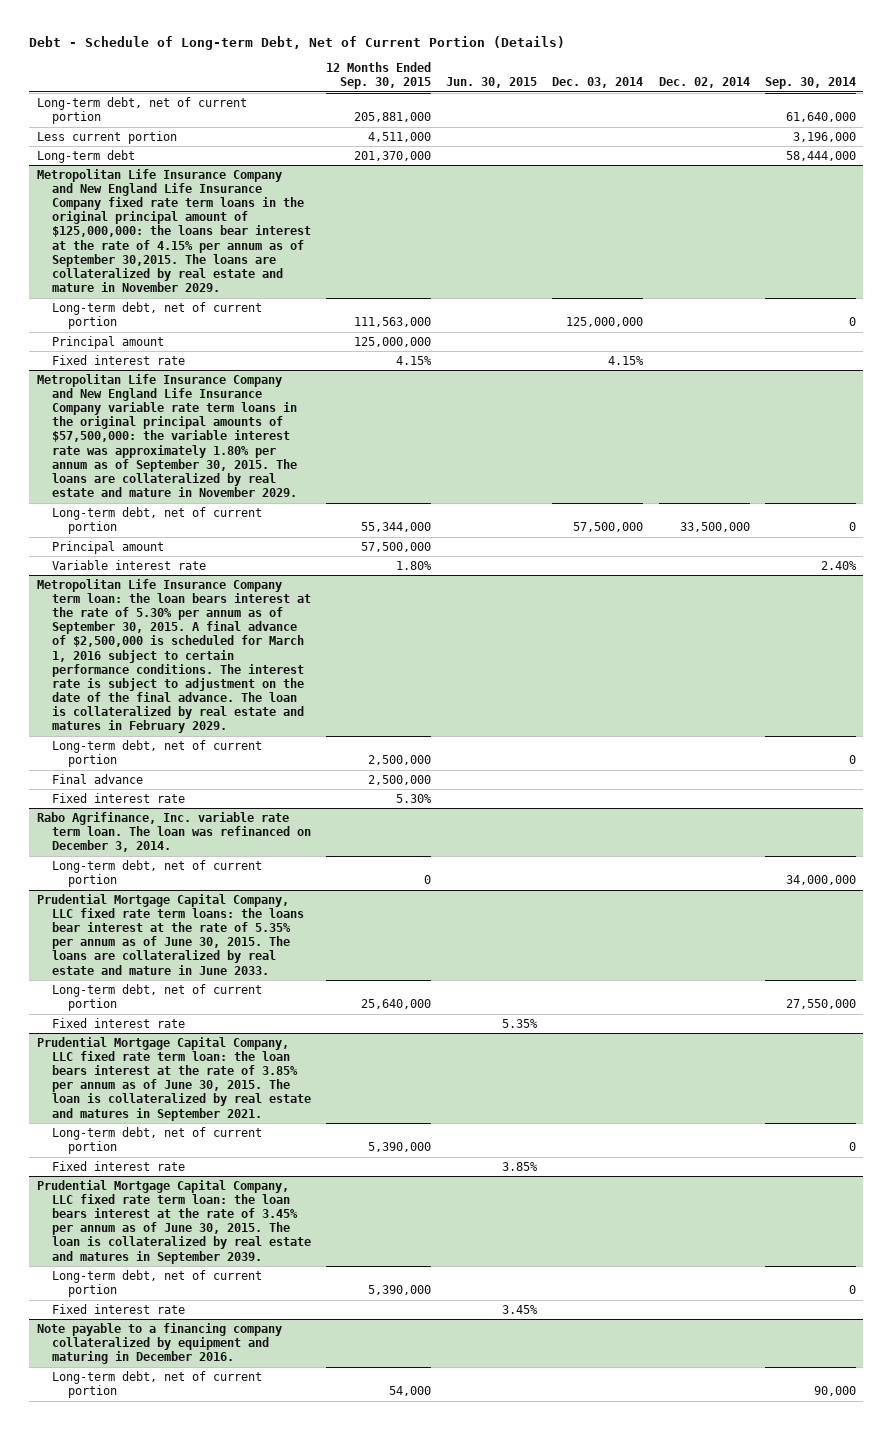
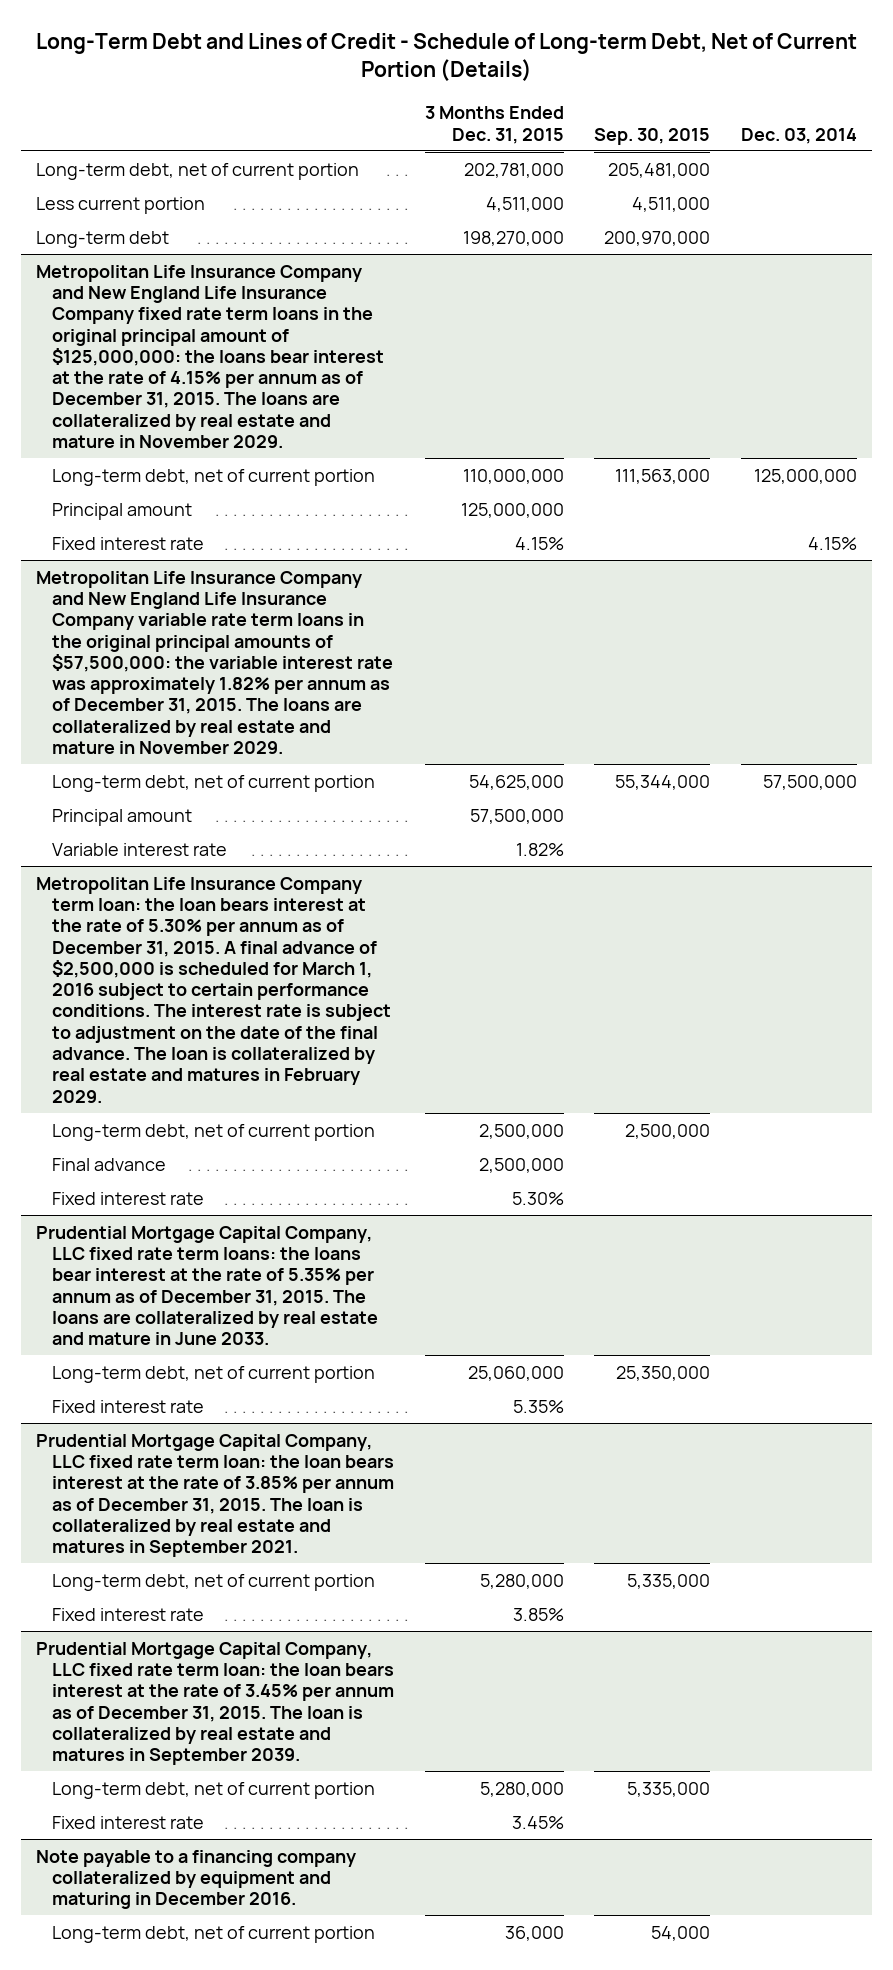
[29,35,566,50] Debt - Schedule of Long-term Debt, Net of Current Portion (Details) -> [35,33,857,82] Long-Term Debt and Lines of Credit - Schedule of Long-term Debt, Net of Current Portion (Details)
[326,62,432,90] 12 Months Ended Sep. 30, 2015 -> none
[446,77,538,89] Jun. 30, 2015 -> none
[658,77,750,89] Dec. 02, 2014 -> none
[764,77,856,90] Sep. 30, 2014 -> none
none -> [424,106,564,144] 3 Months Ended Dec. 31, 2015
none -> [594,127,711,145] Sep. 30, 2015
[36,168,312,293] Metropolitan Life Insurance Company and New England Life Insurance Company fixed rate term loans in the original principal amount of $125,000,000: the loans bear interest at the rate of 4.15% per annum as of September 30,2015. The loans are collateralized by real estate and mature in November 2029. -> [36,264,384,449] Metropolitan Life Insurance Company and New England Life Insurance Company fixed rate term loans in the original principal amount of $125,000,000: the loans bear interest at the rate of 4.15% per annum as of December 31, 2015. The loans are collateralized by real estate and mature in November 2029.
[36,373,298,498] Metropolitan Life Insurance Company and New England Life Insurance Company variable rate term loans in the original principal amounts of $57,500,000: the variable interest rate was approximately 1.80% per annum as of September 30, 2015. The loans are collateralized by real estate and mature in November 2029. -> [36,570,393,755] Metropolitan Life Insurance Company and New England Life Insurance Company variable rate term loans in the original principal amounts of $57,500,000: the variable interest rate was approximately 1.82% per annum as of December 31, 2015. The loans are collateralized by real estate and mature in November 2029.
[36,578,312,734] Metropolitan Life Insurance Company term loan: the loan bears interest at the rate of 5.30% per annum as of September 30, 2015. A final advance of $2,500,000 is scheduled for March 1, 2016 subject to certain performance conditions. The interest rate is subject to adjustment on the date of the final advance. The loan is collateralized by real estate and matures in February 2029. -> [36,876,391,1103] Metropolitan Life Insurance Company term loan: the loan bears interest at the rate of 5.30% per annum as of December 31, 2015. A final advance of $2,500,000 is scheduled for March 1, 2016 subject to certain performance conditions. The interest rate is subject to adjustment on the date of the final advance. The loan is collateralized by real estate and matures in February 2029.
[36,811,312,853] Rabo Agrifinance, Inc. variable rate term loan. The loan was refinanced on December 3, 2014. -> none
[52,859,263,887] Long-term debt, net of current portion -> none
[36,893,305,975] Prudential Mortgage Capital Company, LLC fixed rate term loans: the loans bear interest at the rate of 5.35% per annum as of June 30, 2015. The loans are collateralized by real estate and mature in June 2033. -> [36,1225,378,1346] Prudential Mortgage Capital Company, LLC fixed rate term loans: the loans bear interest at the rate of 5.35% per annum as of December 31, 2015. The loans are collateralized by real estate and mature in June 2033.
[36,1036,312,1121] Prudential Mortgage Capital Company, LLC fixed rate term loan: the loan bears interest at the rate of 3.85% per annum as of June 30, 2015. The loan is collateralized by real estate and matures in September 2021. -> [36,1433,394,1558] Prudential Mortgage Capital Company, LLC fixed rate term loan: the loan bears interest at the rate of 3.85% per annum as of December 31, 2015. The loan is collateralized by real estate and matures in September 2021.
[36,1179,312,1264] Prudential Mortgage Capital Company, LLC fixed rate term loan: the loan bears interest at the rate of 3.45% per annum as of June 30, 2015. The loan is collateralized by real estate and matures in September 2039. -> [36,1641,394,1766] Prudential Mortgage Capital Company, LLC fixed rate term loan: the loan bears interest at the rate of 3.45% per annum as of December 31, 2015. The loan is collateralized by real estate and matures in September 2039.

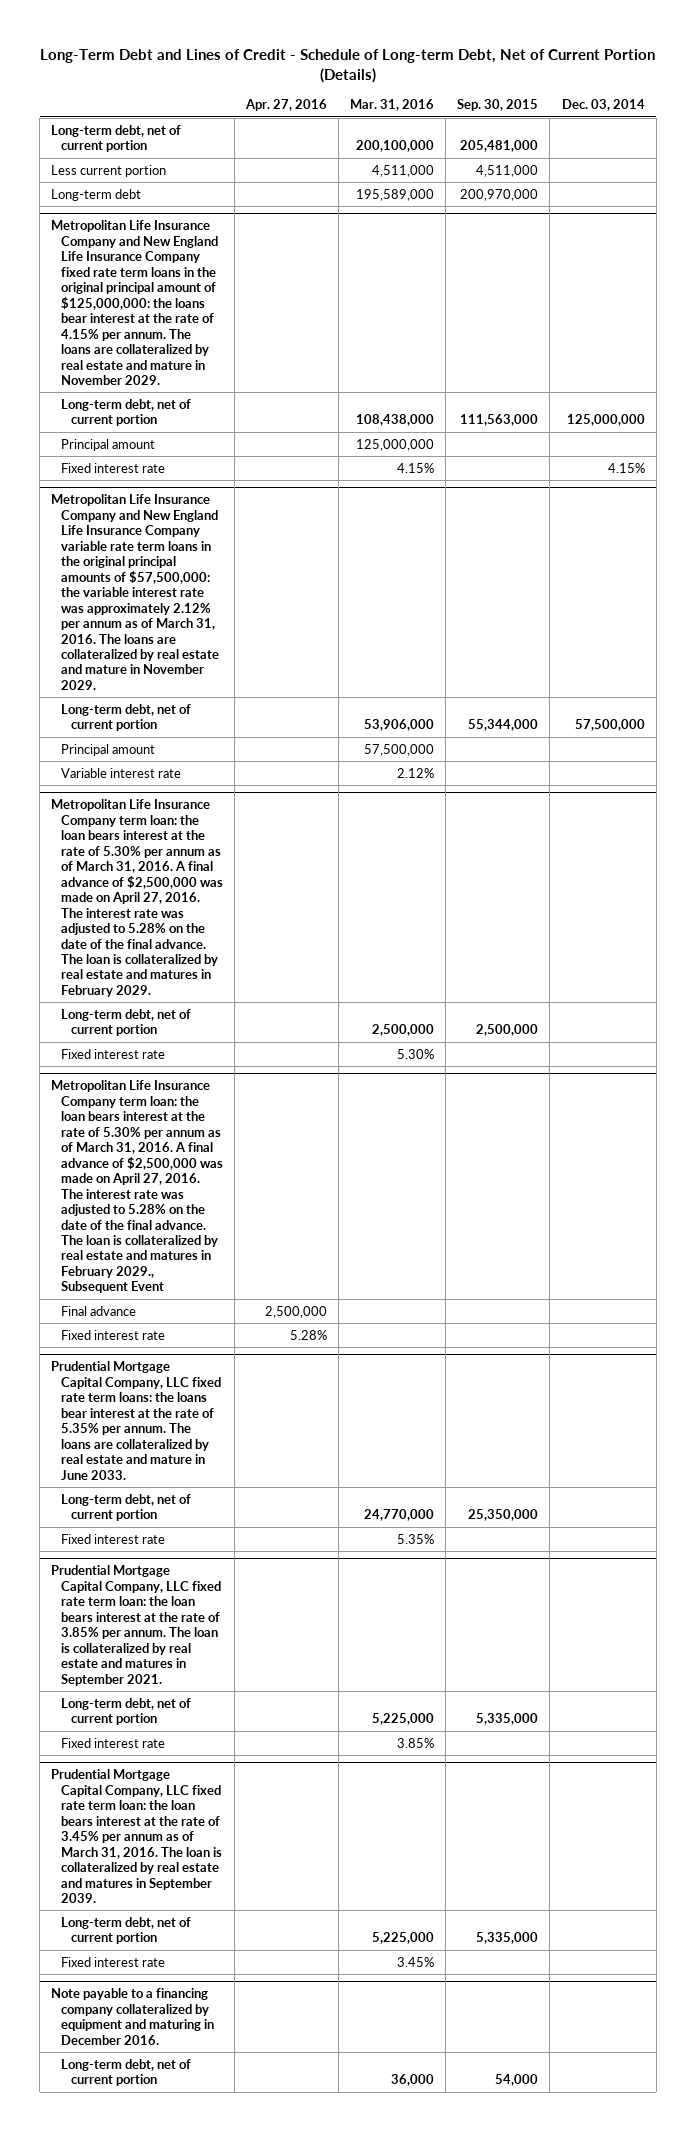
[424,106,564,144] 3 Months Ended Dec. 31, 2015 -> none
none -> [245,99,328,112] Apr. 27, 2016
none -> [350,99,435,112] Mar. 31, 2016
[36,264,384,449] Metropolitan Life Insurance Company and New England Life Insurance Company fixed rate term loans in the original principal amount of $125,000,000: the loans bear interest at the rate of 4.15% per annum as of December 31, 2015. The loans are collateralized by real estate and mature in November 2029. -> [51,220,219,385] Metropolitan Life Insurance Company and New England Life Insurance Company fixed rate term loans in the original principal amount of $125,000,000: the loans bear interest at the rate of 4.15% per annum. The loans are collateralized by real estate and mature in November 2029.
[36,570,393,755] Metropolitan Life Insurance Company and New England Life Insurance Company variable rate term loans in the original principal amounts of $57,500,000: the variable interest rate was approximately 1.82% per annum as of December 31, 2015. The loans are collateralized by real estate and mature in November 2029. -> [51,494,220,690] Metropolitan Life Insurance Company and New England Life Insurance Company variable rate term loans in the original principal amounts of $57,500,000: the variable interest rate was approximately 2.12% per annum as of March 31, 2016. The loans are collateralized by real estate and mature in November 2029.
[36,876,391,1103] Metropolitan Life Insurance Company term loan: the loan bears interest at the rate of 5.30% per annum as of December 31, 2015. A final advance of $2,500,000 is scheduled for March 1, 2016 subject to certain performance conditions. The interest rate is subject to adjustment on the date of the final advance. The loan is collateralized by real estate and matures in February 2029. -> [51,799,224,997] Metropolitan Life Insurance Company term loan: the loan bears interest at the rate of 5.30% per annum as of March 31, 2016. A final advance of $2,500,000 was made on April 27, 2016. The interest rate was adjusted to 5.28% on the date of the final advance. The loan is collateralized by real estate and matures in February 2029.
[51,1157,166,1171] Final advance -> none
none -> [51,1080,224,1294] Metropolitan Life Insurance Company term loan: the loan bears interest at the rate of 5.30% per annum as of March 31, 2016. A final advance of $2,500,000 was made on April 27, 2016. The interest rate was adjusted to 5.28% on the date of the final advance. The loan is collateralized by real estate and matures in February 2029., Subsequent Event
none -> [61,1305,137,1316] Final advance
none -> [61,1329,166,1340] Fixed interest rate
[36,1225,378,1346] Prudential Mortgage Capital Company, LLC fixed rate term loans: the loans bear interest at the rate of 5.35% per annum as of December 31, 2015. The loans are collateralized by real estate and mature in June 2033. -> [51,1361,222,1480] Prudential Mortgage Capital Company, LLC fixed rate term loans: the loans bear interest at the rate of 5.35% per annum. The loans are collateralized by real estate and mature in June 2033.
[36,1433,394,1558] Prudential Mortgage Capital Company, LLC fixed rate term loan: the loan bears interest at the rate of 3.85% per annum as of December 31, 2015. The loan is collateralized by real estate and matures in September 2021. -> [51,1565,222,1686] Prudential Mortgage Capital Company, LLC fixed rate term loan: the loan bears interest at the rate of 3.85% per annum. The loan is collateralized by real estate and matures in September 2021.
[36,1641,394,1766] Prudential Mortgage Capital Company, LLC fixed rate term loan: the loan bears interest at the rate of 3.45% per annum as of December 31, 2015. The loan is collateralized by real estate and matures in September 2039. -> [51,1769,223,1904] Prudential Mortgage Capital Company, LLC fixed rate term loan: the loan bears interest at the rate of 3.45% per annum as of March 31, 2016. The loan is collateralized by real estate and matures in September 2039.

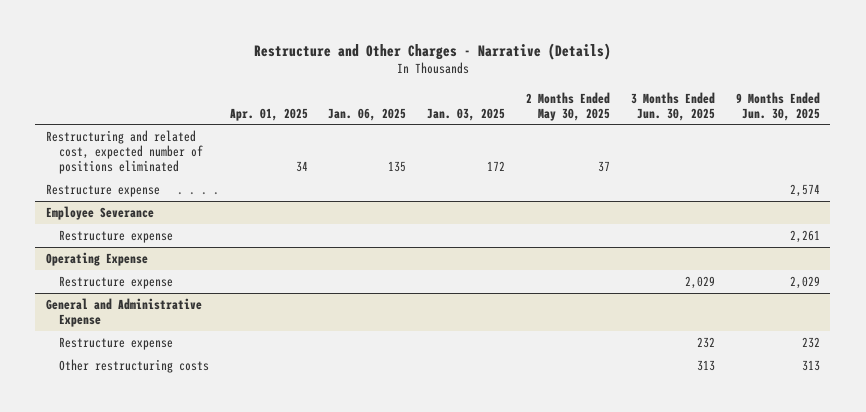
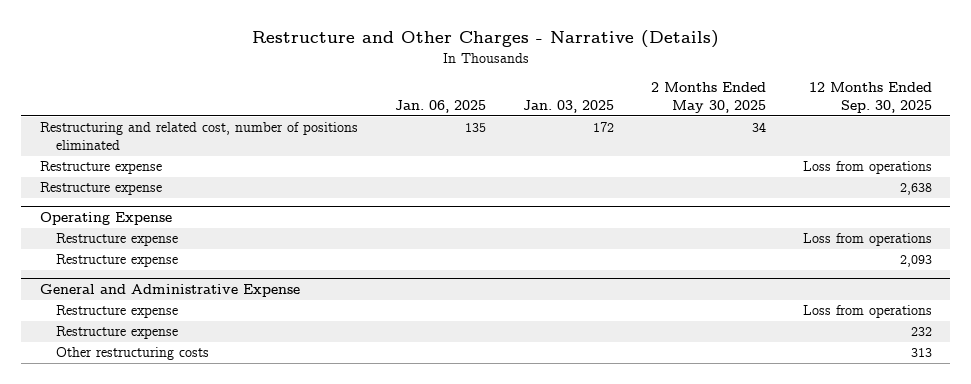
[229,107,308,121] Apr. 01, 2025 -> none
[630,91,715,121] 3 Months Ended Jun. 30, 2025 -> none
[735,91,820,121] 9 Months Ended Jun. 30, 2025 -> none
none -> [808,82,932,114] 12 Months Ended Sep. 30, 2025
[45,129,203,175] Restructuring and related cost, expected number of positions eliminated -> [39,122,358,151] Restructuring and related cost, number of positions eliminated
[598,161,611,173] 37 -> [751,122,766,133] 34
[45,205,154,220] Employee Severance -> none
[58,229,173,243] Restructure expense -> none
none -> [39,182,162,196] Restructure expense
none -> [56,254,179,268] Restructure expense
none -> [56,326,179,340] Restructure expense

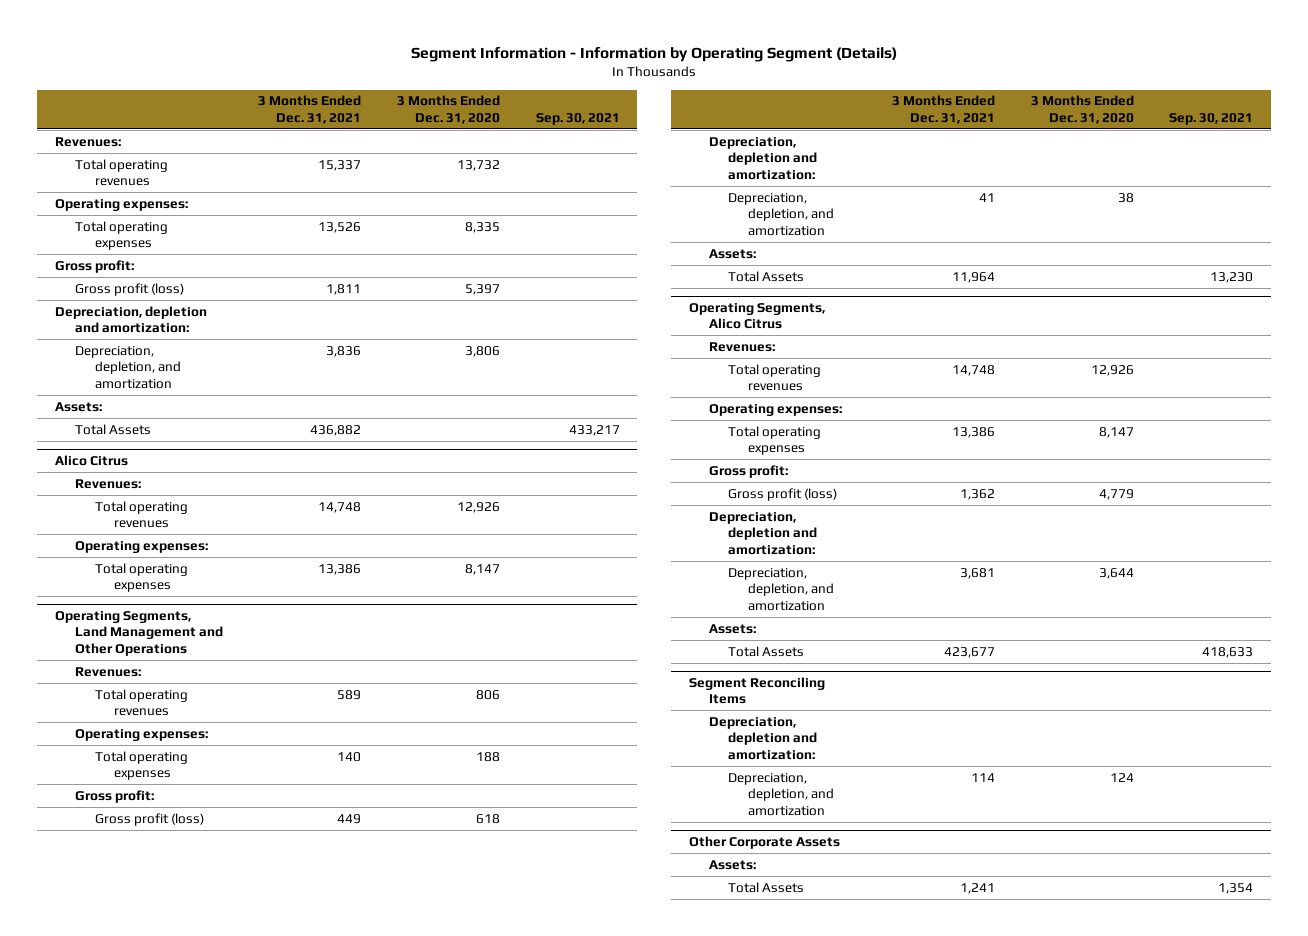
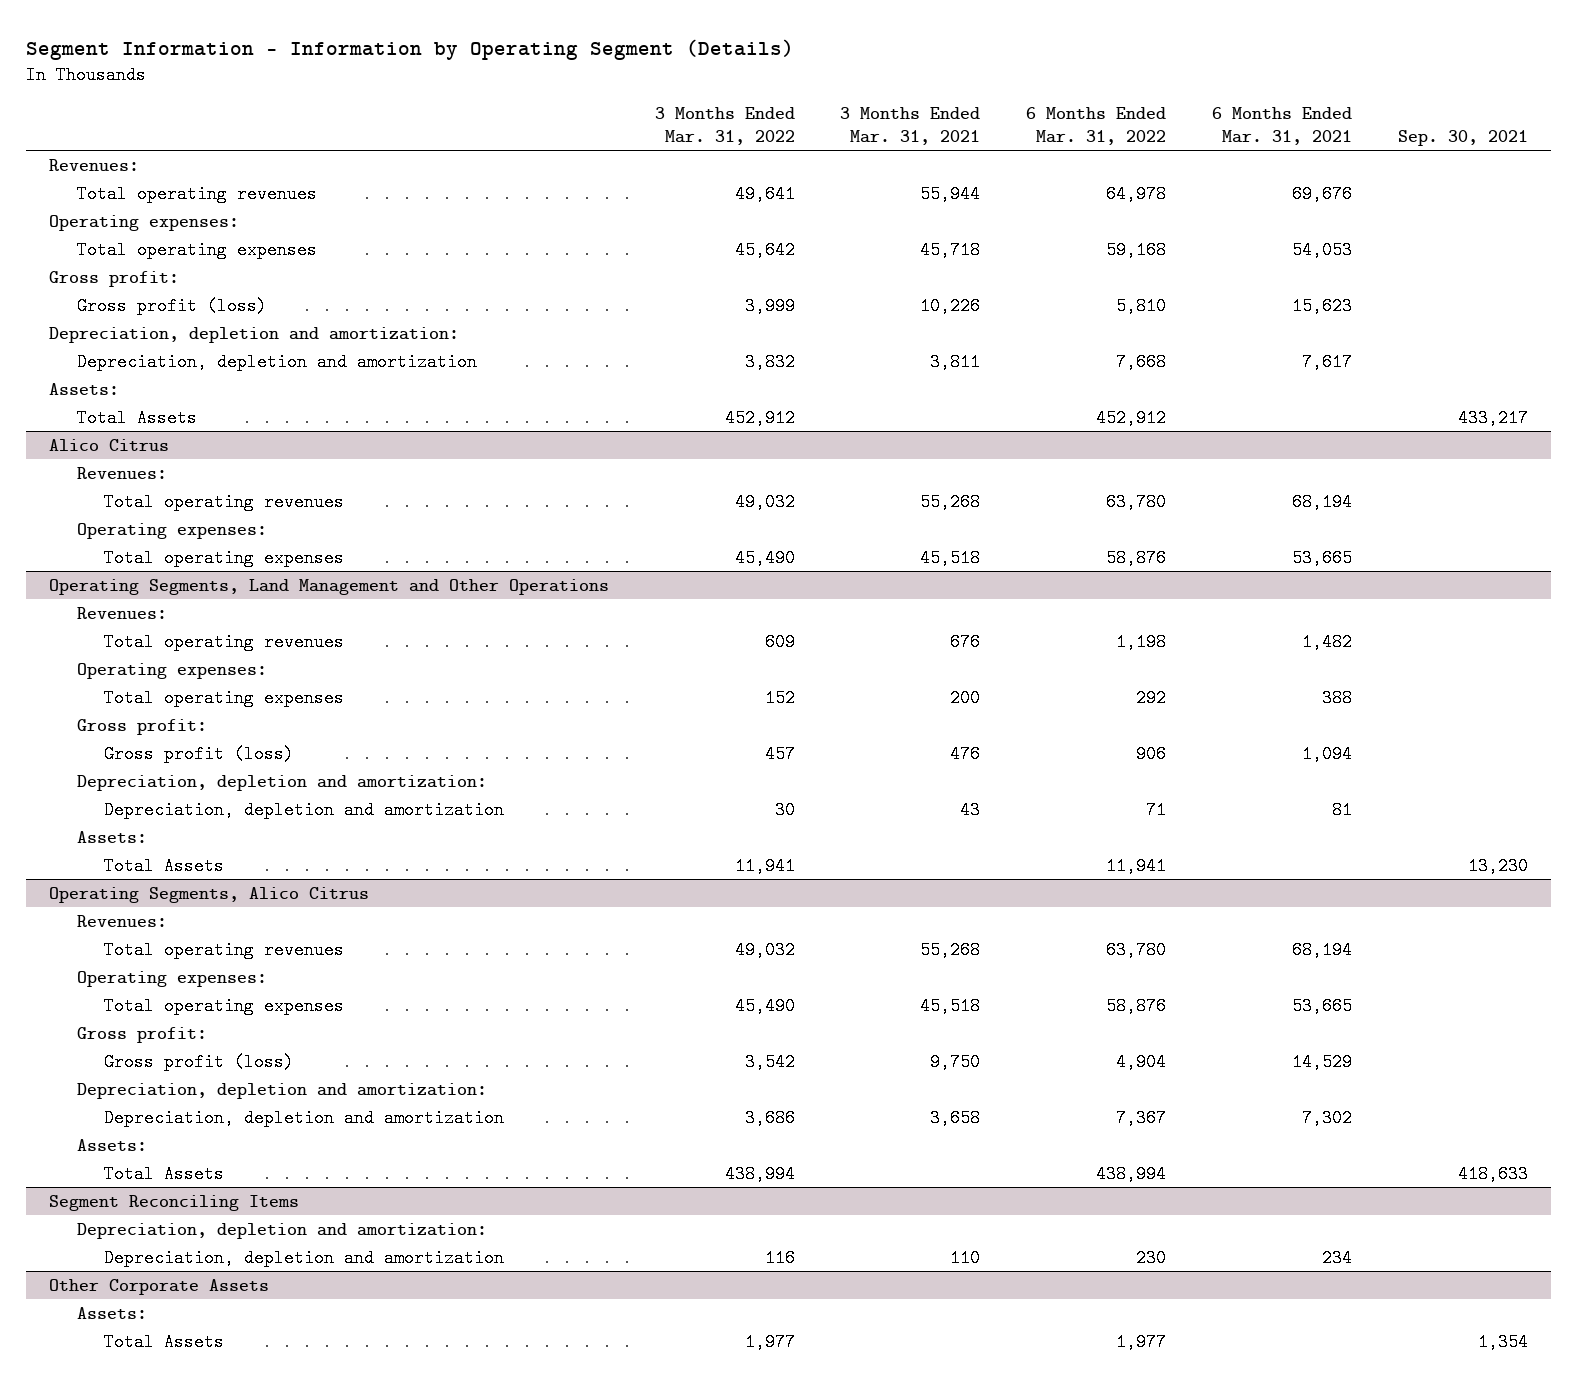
[258,95,362,124] 3 Months Ended Dec. 31, 2021 -> none
[397,95,501,124] 3 Months Ended Dec. 31, 2020 -> none
none -> [654,106,795,145] 3 Months Ended Mar. 31, 2022
none -> [840,106,981,145] 3 Months Ended Mar. 31, 2021
none -> [1026,106,1167,145] 6 Months Ended Mar. 31, 2022
none -> [1211,106,1352,145] 6 Months Ended Mar. 31, 2021
[74,345,181,389] Depreciation, depletion, and amortization -> [76,352,477,371] Depreciation, depletion and amortization
[728,192,834,236] Depreciation, depletion, and amortization -> [104,800,505,819] Depreciation, depletion and amortization
[728,567,834,611] Depreciation, depletion, and amortization -> [104,1108,505,1127] Depreciation, depletion and amortization
[728,772,834,816] Depreciation, depletion, and amortization -> [104,1248,505,1267] Depreciation, depletion and amortization

